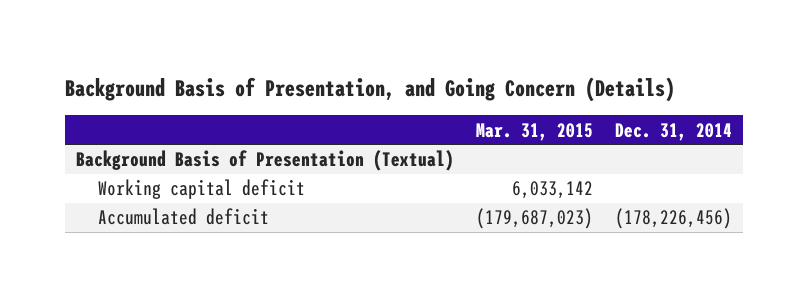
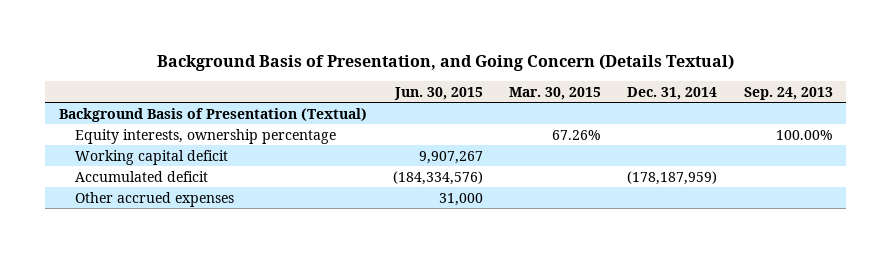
[65,76,676,102] Background Basis of Presentation, and Going Concern (Details) -> [156,54,734,72] Background Basis of Presentation, and Going Concern (Details Textual)
[476,122,594,141] Mar. 31, 2015 -> none
none -> [393,86,483,100] Jun. 30, 2015
none -> [509,86,602,100] Mar. 30, 2015
none -> [743,86,833,100] Sep. 24, 2013
none -> [74,128,336,144] Equity interests, ownership percentage
[615,208,733,230] (178,226,456) -> [627,170,718,185] (178,187,959)
none -> [74,191,234,207] Other accrued expenses

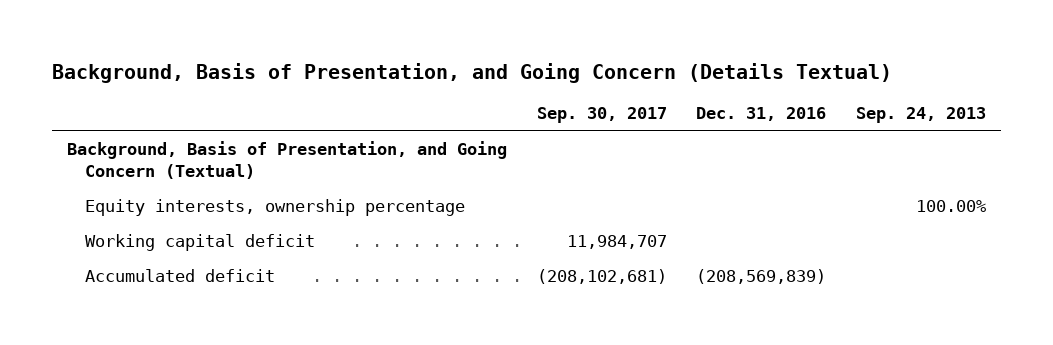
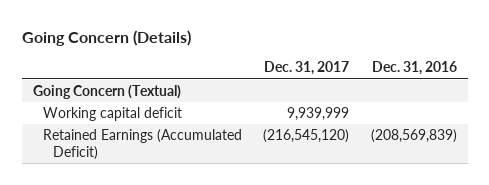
[51,62,892,83] Background, Basis of Presentation, and Going Concern (Details Textual) -> [21,29,191,46] Going Concern (Details)
[536,107,667,124] Sep. 30, 2017 -> none
[856,107,987,124] Sep. 24, 2013 -> none
none -> [264,61,350,76] Dec. 31, 2017
[66,140,507,179] Background, Basis of Presentation, and Going Concern (Textual) -> none
[85,198,466,216] Equity interests, ownership percentage -> none
none -> [32,84,181,99] Going Concern (Textual)
[85,268,276,282] Accumulated deficit -> [42,128,242,160] Retained Earnings (Accumulated Deficit)

